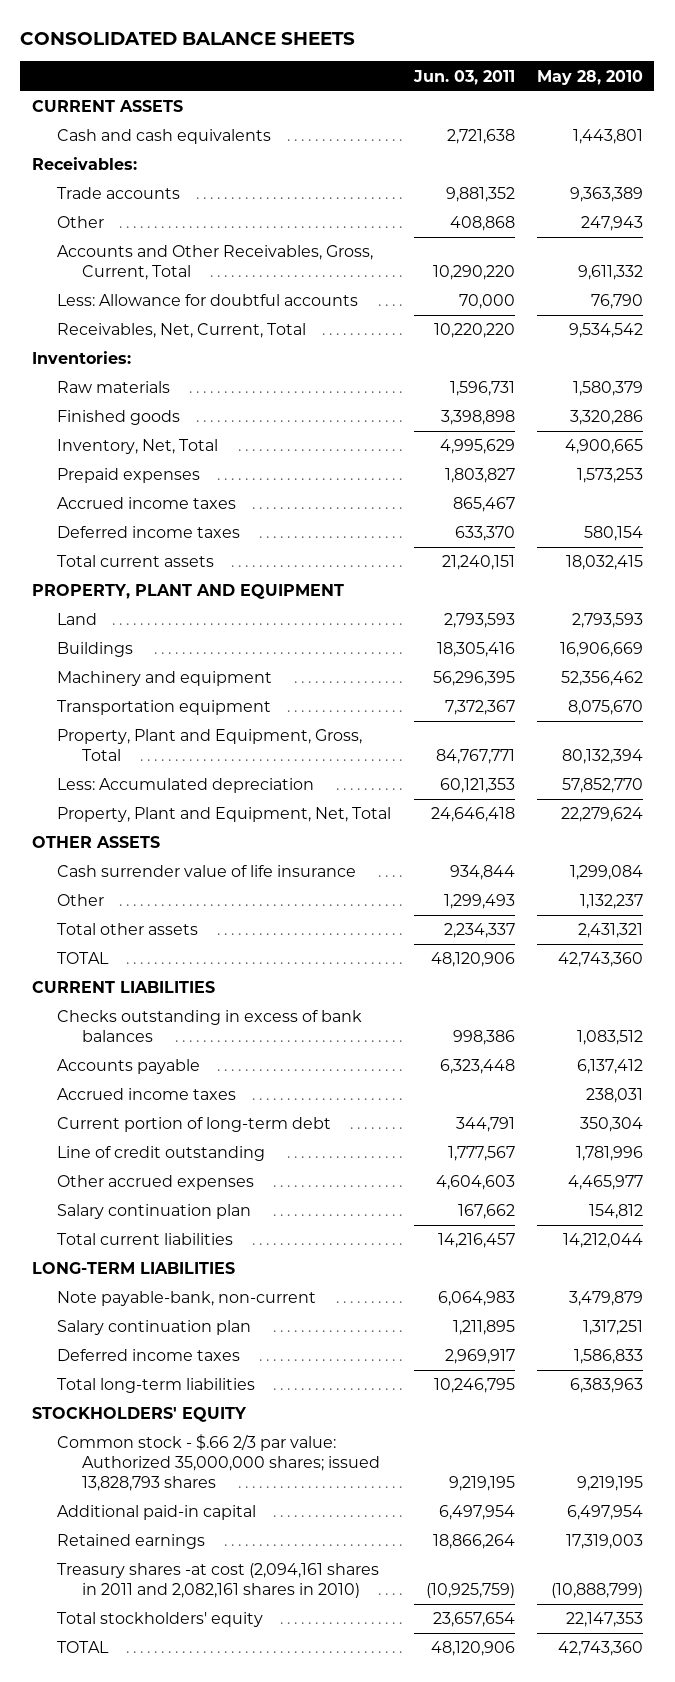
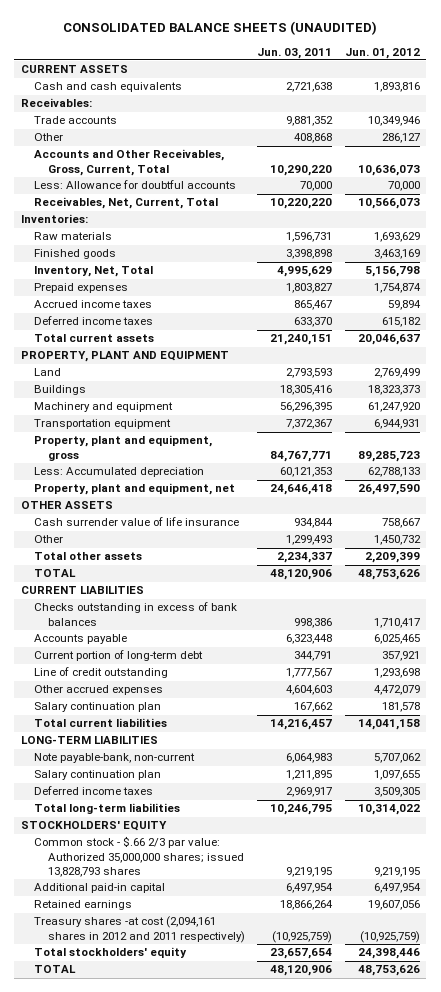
[20,32,356,46] CONSOLIDATED BALANCE SHEETS -> [63,20,378,35] CONSOLIDATED BALANCE SHEETS (UNAUDITED)
[537,69,644,85] May 28, 2010 -> none
none -> [345,47,421,59] Jun. 01, 2012
[57,729,363,762] Property, Plant and Equipment, Gross, Total -> [34,435,213,461] Property, plant and equipment, gross
[57,807,392,823] Property, Plant and Equipment, Net, Total -> [34,483,236,496] Property, plant and equipment, net
[57,1088,237,1101] Accrued income taxes -> none
[57,1563,380,1599] Treasury shares -at cost (2,094,161 shares in 2011 and 2,082,161 shares in 2010) -> [34,916,245,943] Treasury shares -at cost (2,094,161 shares in 2012 and 2011 respectively)

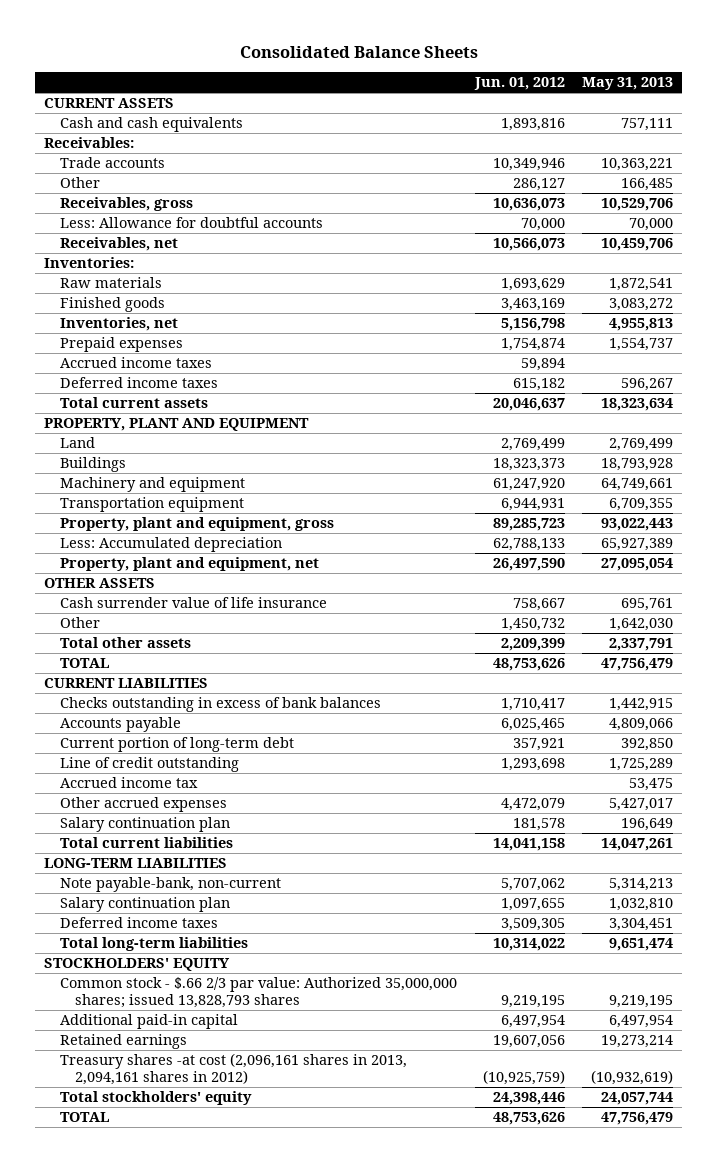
[63,20,378,35] CONSOLIDATED BALANCE SHEETS (UNAUDITED) -> [239,45,478,58] Consolidated Balance Sheets
[257,47,333,59] Jun. 03, 2011 -> none
none -> [582,77,674,91] May 31, 2013
[34,149,225,176] Accounts and Other Receivables, Gross, Current, Total -> [59,197,193,212] Receivables, gross
[34,197,219,210] Receivables, Net, Current, Total -> [59,237,178,252] Receivables, net
[34,266,154,278] Inventory, Net, Total -> [59,317,178,332] Inventories, net
none -> [59,777,198,789] Accrued income tax
[34,916,245,943] Treasury shares -at cost (2,094,161 shares in 2012 and 2011 respectively) -> [59,1053,407,1085] Treasury shares -at cost (2,096,161 shares in 2013, 2,094,161 shares in 2012)

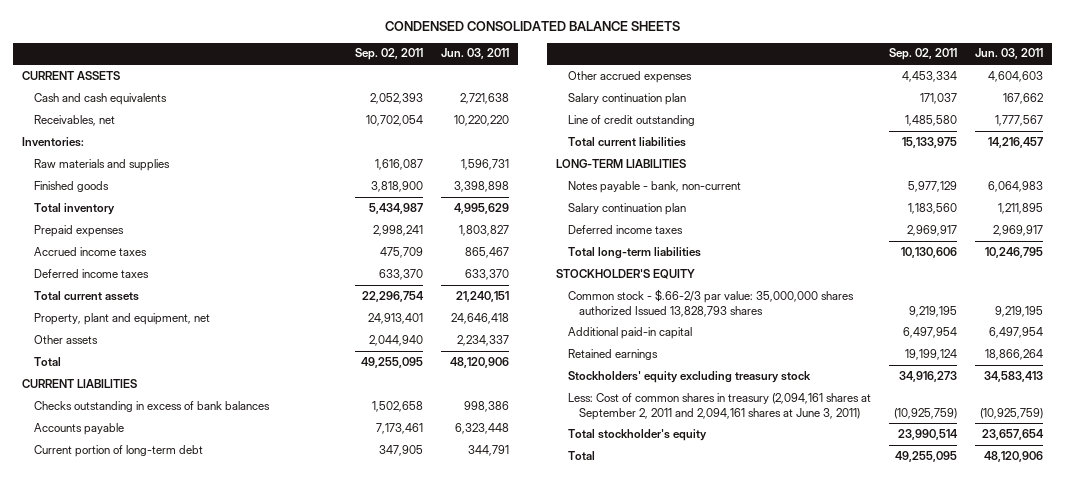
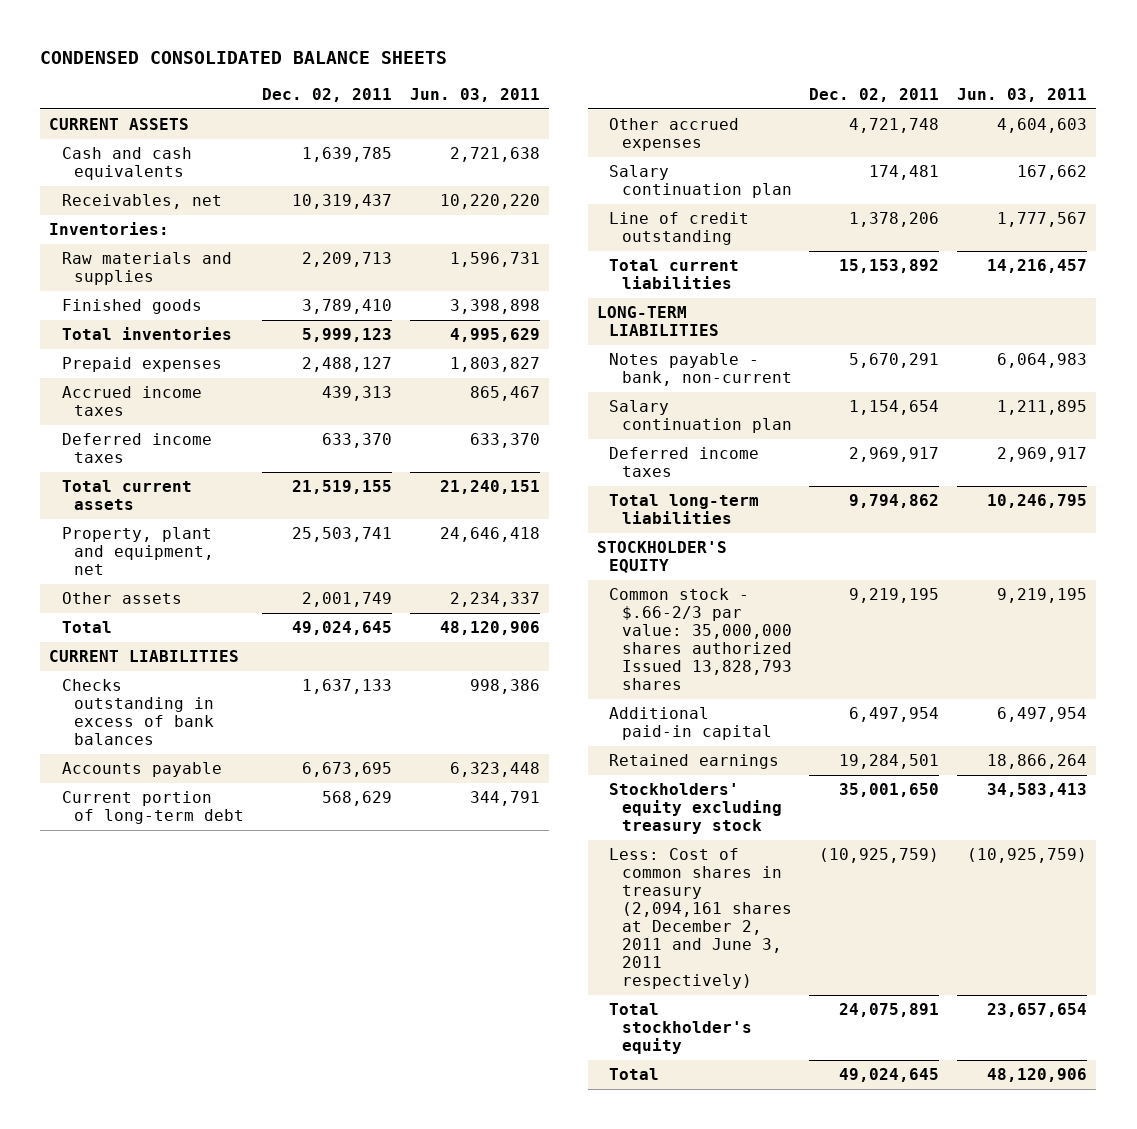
[355,48,424,61] Sep. 02, 2011 -> none
none -> [262,87,393,102] Dec. 02, 2011
[33,202,115,215] Total inventory -> [61,327,232,341] Total inventories
[567,392,871,420] Less: Cost of common shares in treasury (2,094,161 shares at September 2, 2011 and 2,094,161 shares at June 3, 2011) -> [609,848,792,990] Less: Cost of common shares in treasury (2,094,161 shares at December 2, 2011 and June 3, 2011 respectively)

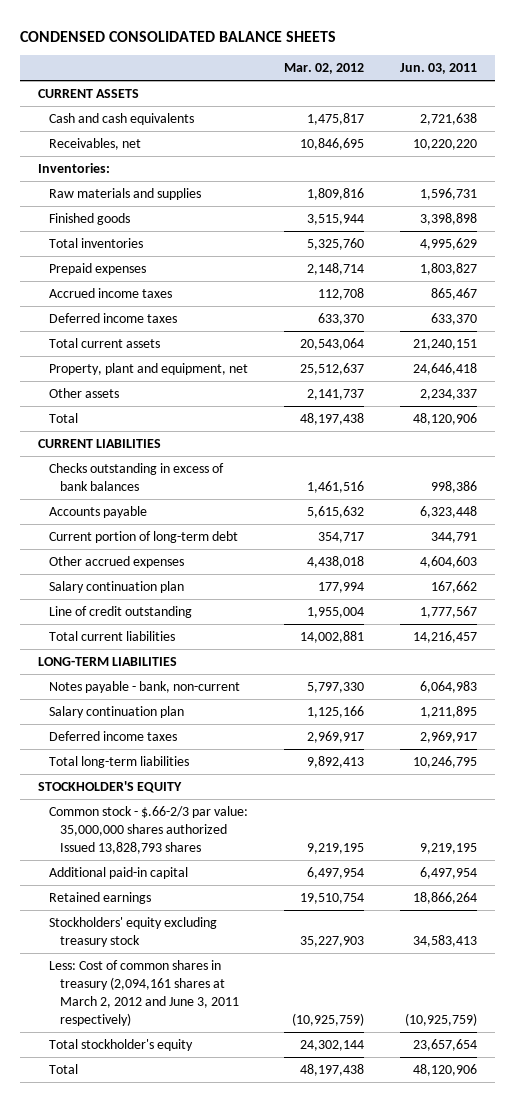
[262,87,393,102] Dec. 02, 2011 -> none
none -> [283,63,364,75] Mar. 02, 2012
[609,848,792,990] Less: Cost of common shares in treasury (2,094,161 shares at December 2, 2011 and June 3, 2011 respectively) -> [48,959,239,1026] Less: Cost of common shares in treasury (2,094,161 shares at March 2, 2012 and June 3, 2011 respectively)

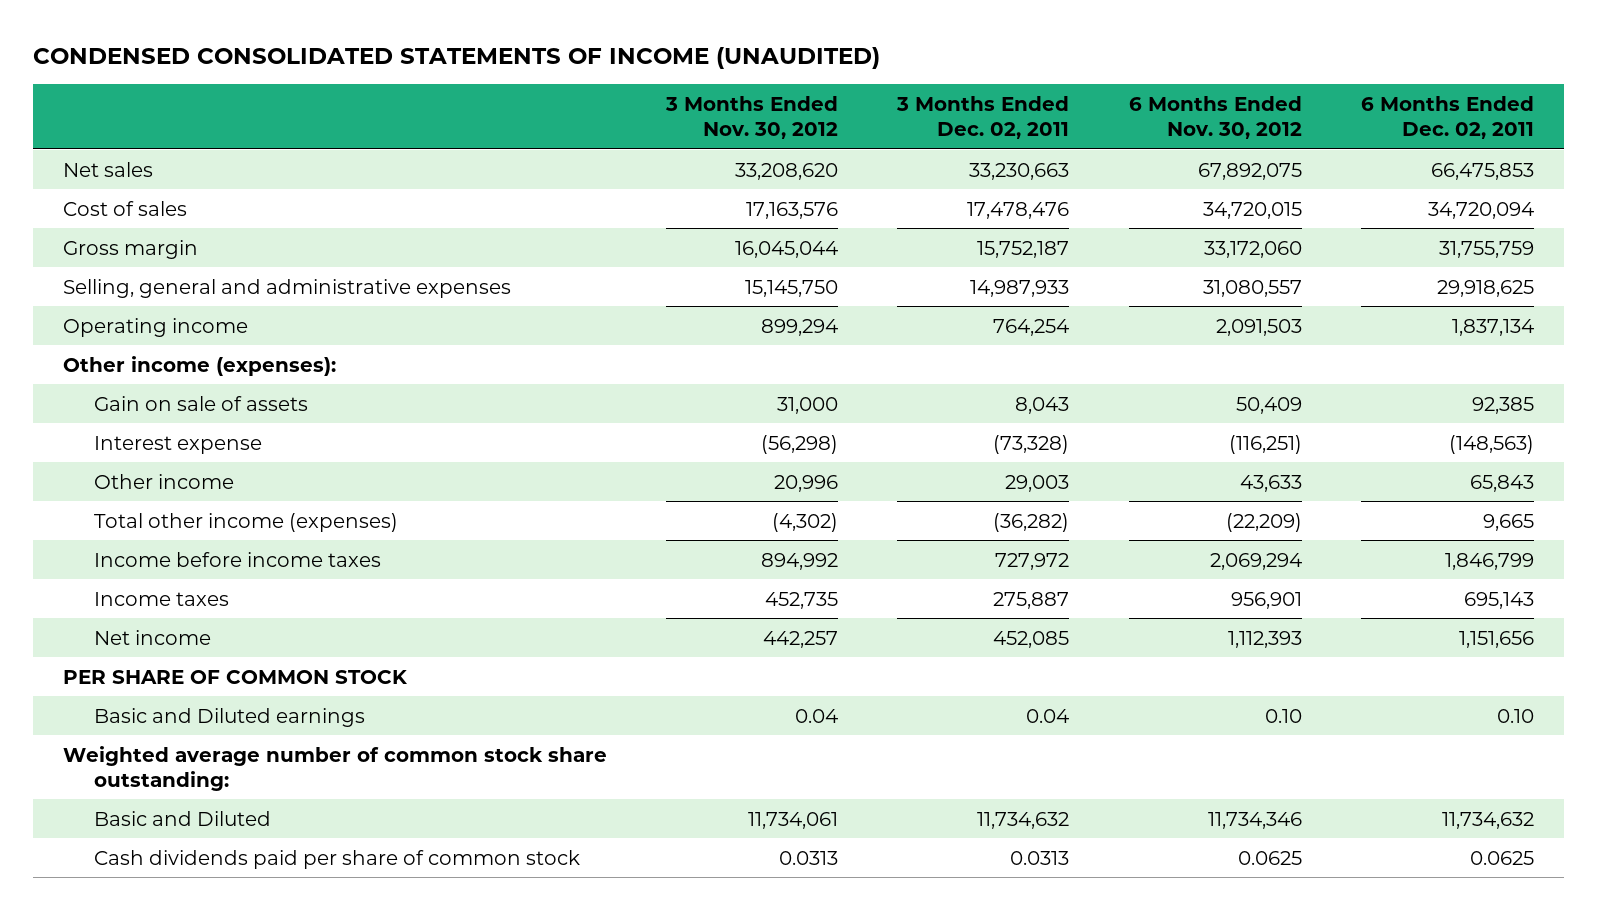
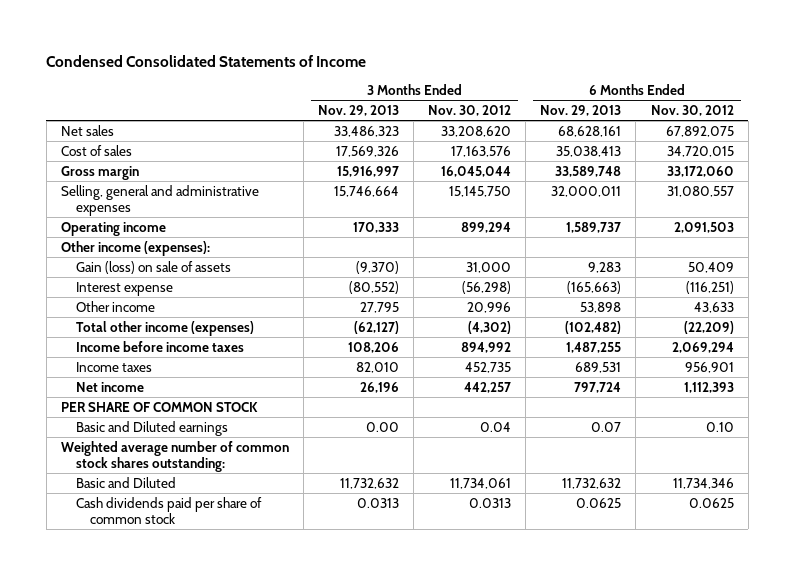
[33,47,881,70] CONDENSED CONSOLIDATED STATEMENTS OF INCOME (UNAUDITED) -> [46,55,367,68] Condensed Consolidated Statements of Income
[896,95,1070,140] 3 Months Ended Dec. 02, 2011 -> none
[1360,95,1534,140] 6 Months Ended Dec. 02, 2011 -> none
none -> [317,105,399,117] Nov. 29, 2013
none -> [540,105,622,117] Nov. 29, 2013
[93,395,308,411] Gain on sale of assets -> [75,260,231,274] Gain (loss) on sale of assets
[62,745,607,791] Weighted average number of common stock share outstanding: -> [60,440,289,472] Weighted average number of common stock shares outstanding:

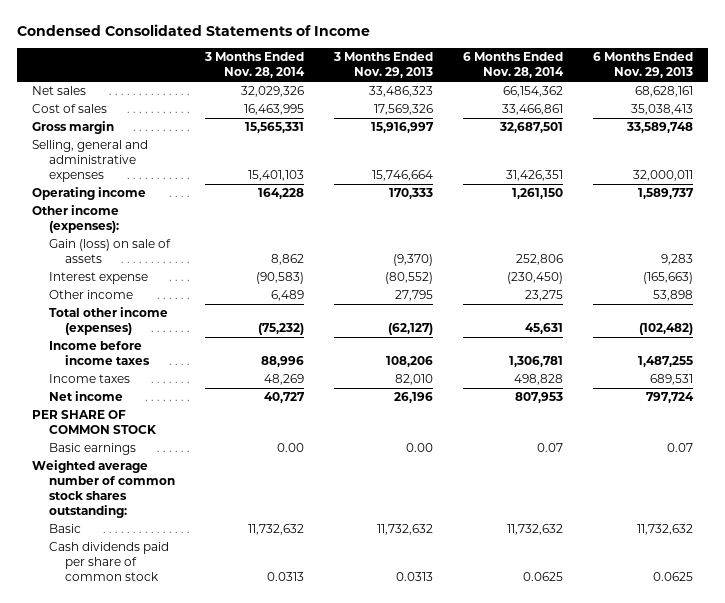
[428,105,512,117] Nov. 30, 2012 -> none
[650,105,734,117] Nov. 30, 2012 -> none
none -> [203,52,305,79] 3 Months Ended Nov. 28, 2014
none -> [462,52,564,79] 6 Months Ended Nov. 28, 2014
[75,420,228,436] Basic and Diluted earnings -> [48,443,136,456] Basic earnings
[75,476,176,488] Basic and Diluted -> [48,524,81,534] Basic

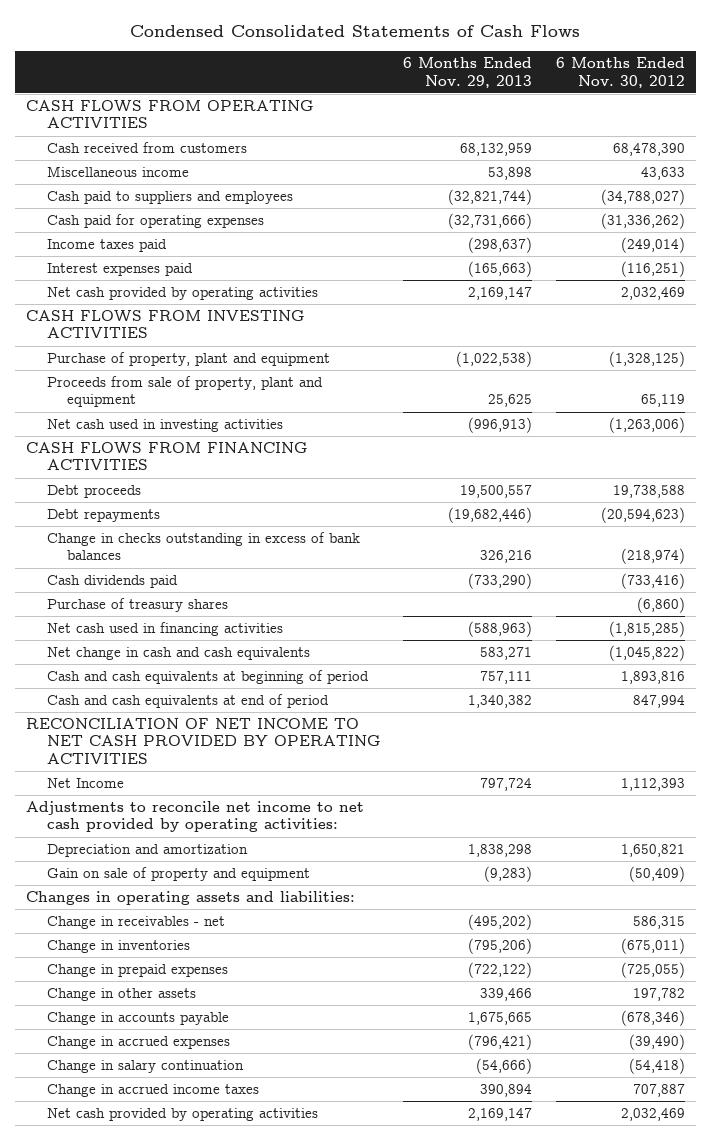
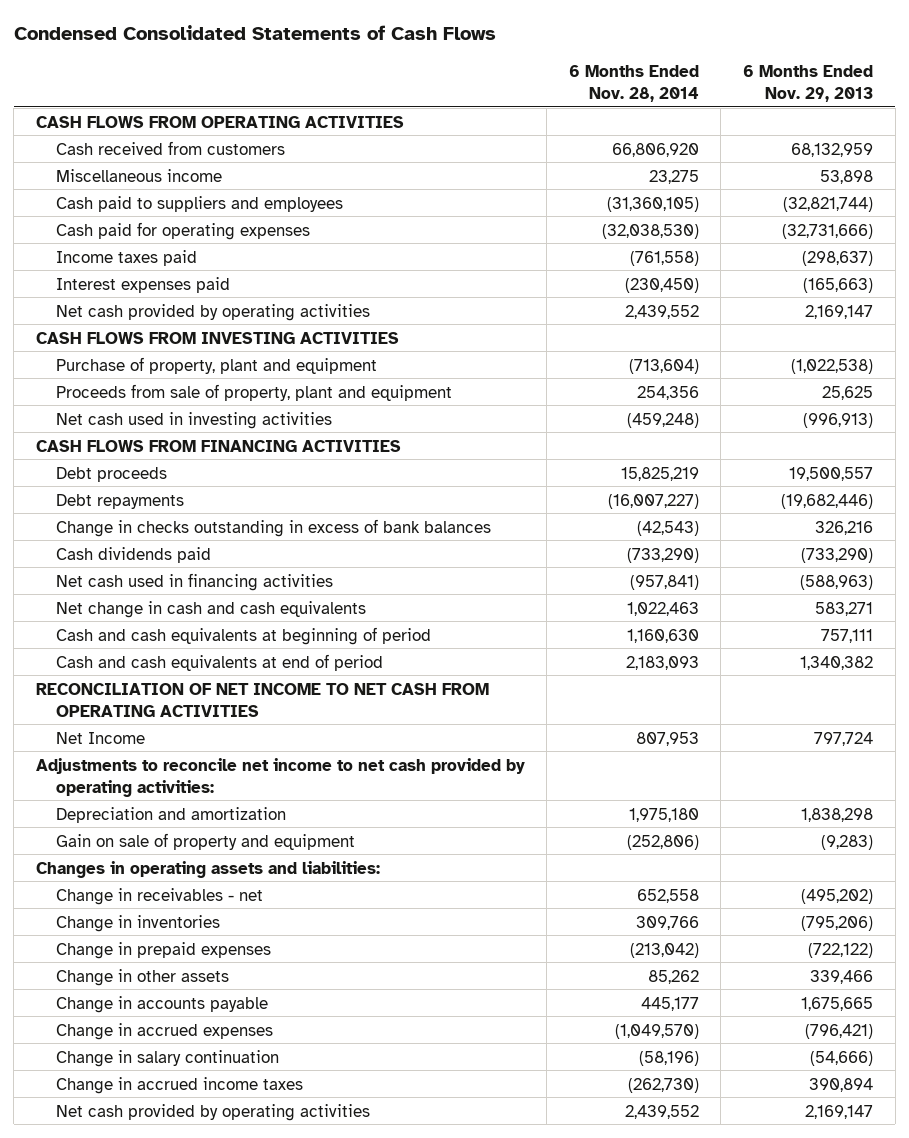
[555,57,685,88] 6 Months Ended Nov. 30, 2012 -> none
none -> [568,64,699,102] 6 Months Ended Nov. 28, 2014
[46,598,228,613] Purchase of treasury shares -> none
[26,718,380,764] RECONCILIATION OF NET INCOME TO NET CASH PROVIDED BY OPERATING ACTIVITIES -> [35,682,489,717] RECONCILIATION OF NET INCOME TO NET CASH FROM OPERATING ACTIVITIES

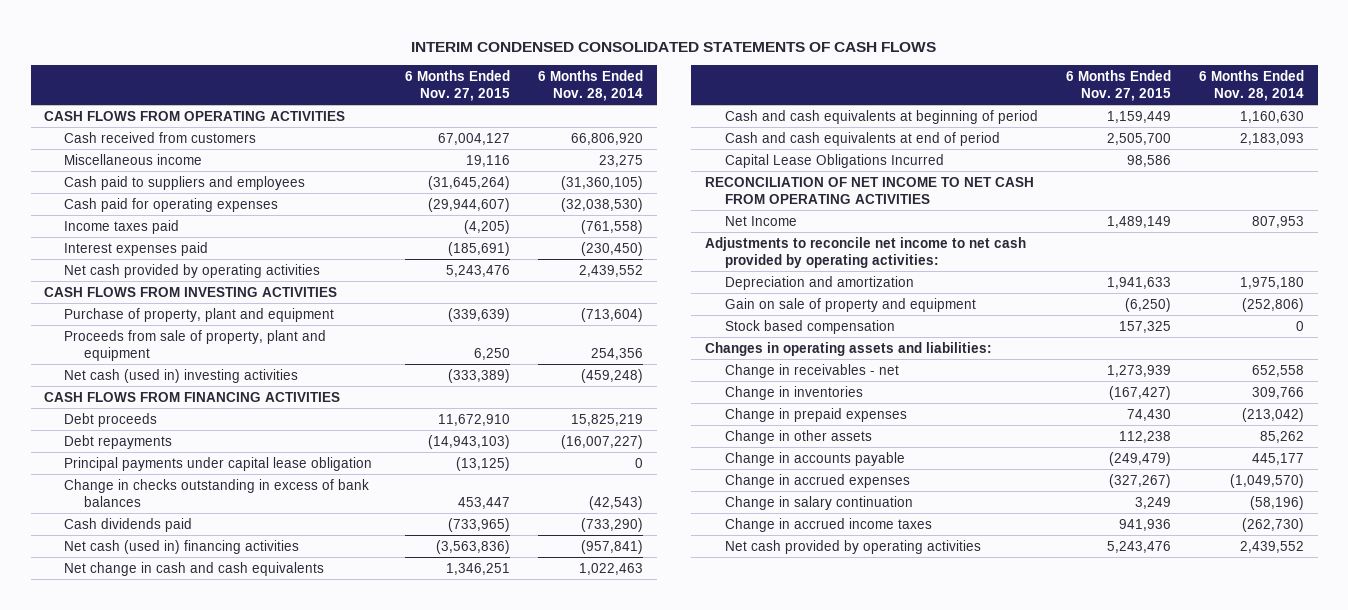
[13,25,496,41] Condensed Consolidated Statements of Cash Flows -> [411,41,937,52] INTERIM CONDENSED CONSOLIDATED STATEMENTS OF CASH FLOWS
[743,64,874,102] 6 Months Ended Nov. 29, 2013 -> none
none -> [405,69,511,102] 6 Months Ended Nov. 27, 2015
[56,411,333,429] Net cash used in investing activities -> [64,368,299,383] Net cash (used in) investing activities
none -> [64,456,373,471] Principal payments under capital lease obligation
[56,572,334,591] Net cash used in financing activities -> [64,539,300,554] Net cash (used in) financing activities
none -> [725,153,945,168] Capital Lease Obligations Incurred
none -> [725,319,896,334] Stock based compensation

